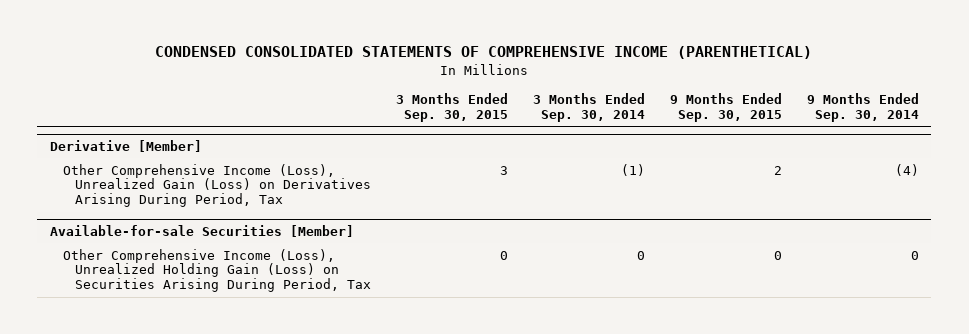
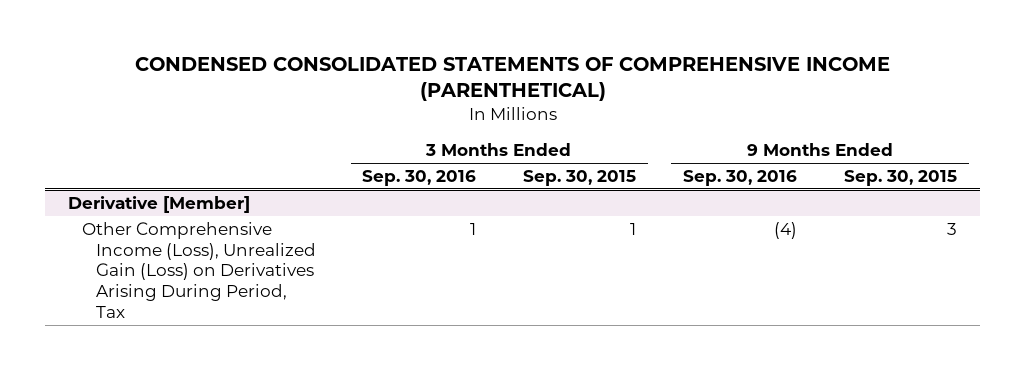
[533,93,646,122] 3 Months Ended Sep. 30, 2014 -> none
[806,93,919,122] 9 Months Ended Sep. 30, 2014 -> none
none -> [362,170,477,187] Sep. 30, 2016
none -> [683,170,798,187] Sep. 30, 2016
[49,225,354,238] Available-for-sale Securities [Member] -> none
[62,248,372,293] Other Comprehensive Income (Loss), Unrealized Holding Gain (Loss) on Securities Arising During Period, Tax -> none
[500,165,509,175] 3 -> [630,222,637,235] 1
[774,165,783,175] 2 -> [946,222,957,235] 3

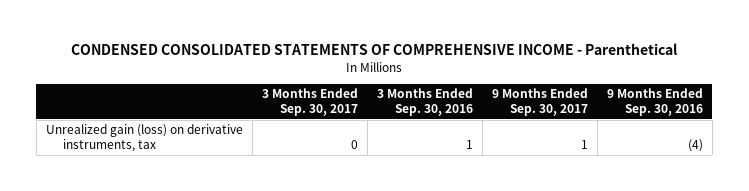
[134,57,890,102] CONDENSED CONSOLIDATED STATEMENTS OF COMPREHENSIVE INCOME (PARENTHETICAL) -> [71,43,679,56] CONDENSED CONSOLIDATED STATEMENTS OF COMPREHENSIVE INCOME - Parenthetical
[523,170,637,187] Sep. 30, 2015 -> none
[843,170,957,187] Sep. 30, 2015 -> none
none -> [261,88,358,117] 3 Months Ended Sep. 30, 2017
none -> [491,88,588,117] 9 Months Ended Sep. 30, 2017
[68,195,251,213] Derivative [Member] -> none
[81,221,316,319] Other Comprehensive Income (Loss), Unrealized Gain (Loss) on Derivatives Arising During Period, Tax -> [45,124,243,153] Unrealized gain (loss) on derivative instruments, tax

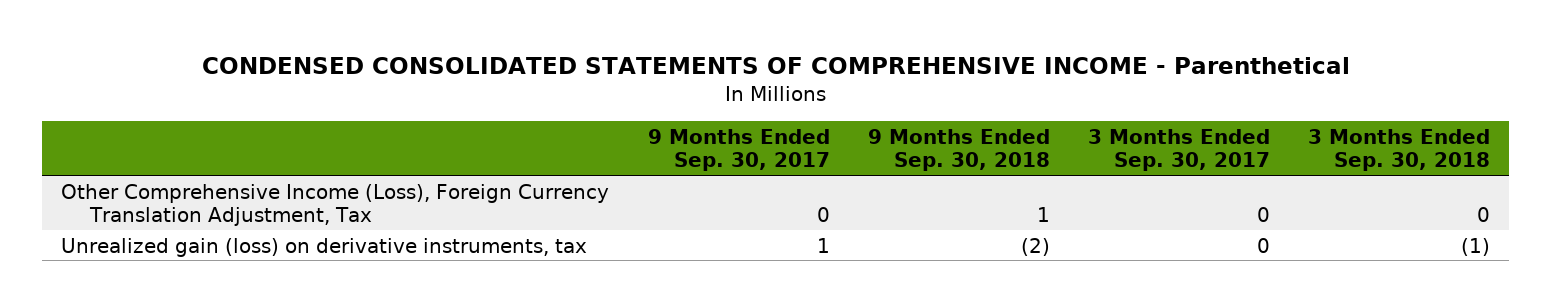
[376,88,473,117] 3 Months Ended Sep. 30, 2016 -> none
[606,88,703,117] 9 Months Ended Sep. 30, 2016 -> none
none -> [867,128,1050,172] 9 Months Ended Sep. 30, 2018
none -> [1308,128,1491,172] 3 Months Ended Sep. 30, 2018
none -> [61,183,610,227] Other Comprehensive Income (Loss), Foreign Currency Translation Adjustment, Tax

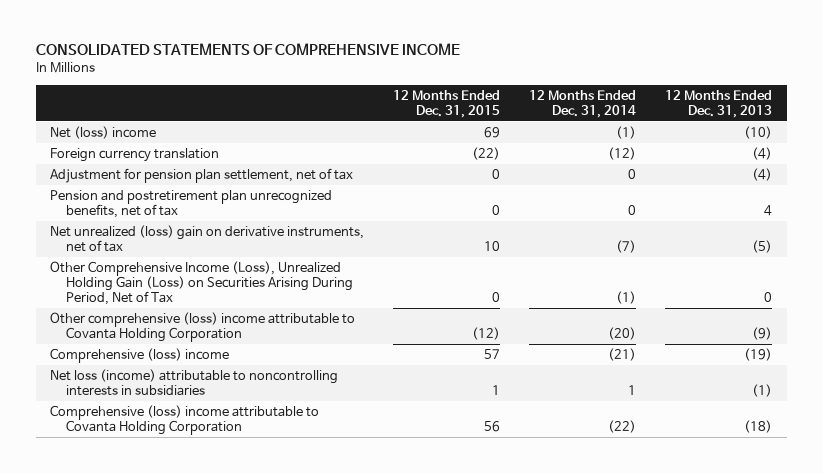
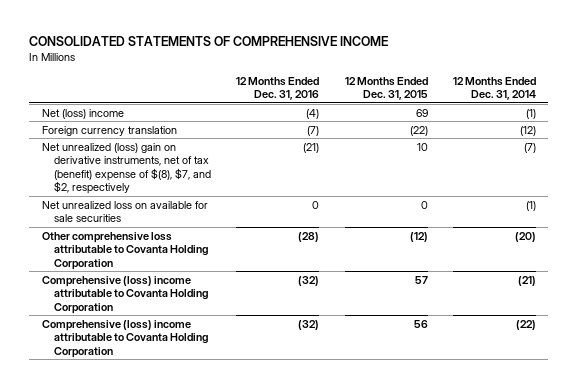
[665,89,773,119] 12 Months Ended Dec. 31, 2013 -> none
none -> [236,76,320,101] 12 Months Ended Dec. 31, 2016
[50,168,354,184] Adjustment for pension plan settlement, net of tax -> none
[50,190,333,219] Pension and postretirement plan unrecognized benefits, net of tax -> none
[50,369,339,397] Net loss (income) attributable to noncontrolling interests in subsidiaries -> none
[50,225,365,253] Net unrealized (loss) gain on derivative instruments, net of tax -> [41,142,211,194] Net unrealized (loss) gain on derivative instruments, net of tax (benefit) expense of $(8), $7, and $2, respectively
[50,261,354,306] Other Comprehensive Income (Loss), Unrealized Holding Gain (Loss) on Securities Arising During Period, Net of Tax -> [41,200,208,223] Net unrealized loss on available for sale securities
[50,312,356,343] Other comprehensive (loss) income attributable to Covanta Holding Corporation -> [41,231,208,270] Other comprehensive loss attributable to Covanta Holding Corporation
[50,348,230,364] Comprehensive (loss) income -> [41,275,208,314] Comprehensive (loss) income attributable to Covanta Holding Corporation

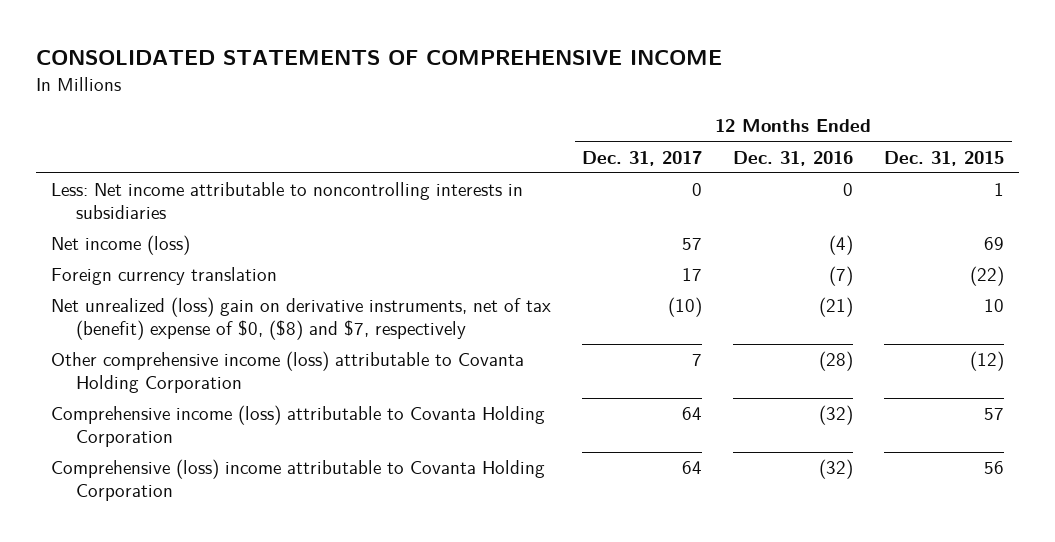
[452,76,536,101] 12 Months Ended Dec. 31, 2014 -> none
none -> [582,150,703,166] Dec. 31, 2017
none -> [51,182,524,220] Less: Net income attributable to noncontrolling interests in subsidiaries
[41,108,124,119] Net (loss) income -> [51,235,191,256] Net income (loss)
[41,200,208,223] Net unrealized loss on available for sale securities -> none
[41,142,211,194] Net unrealized (loss) gain on derivative instruments, net of tax (benefit) expense of $(8), $7, and $2, respectively -> [51,297,552,341] Net unrealized (loss) gain on derivative instruments, net of tax (benefit) expense of $0, ($8) and $7, respectively
[41,231,208,270] Other comprehensive loss attributable to Covanta Holding Corporation -> [51,351,525,394] Other comprehensive income (loss) attributable to Covanta Holding Corporation
[41,275,208,314] Comprehensive (loss) income attributable to Covanta Holding Corporation -> [51,405,546,448] Comprehensive income (loss) attributable to Covanta Holding Corporation

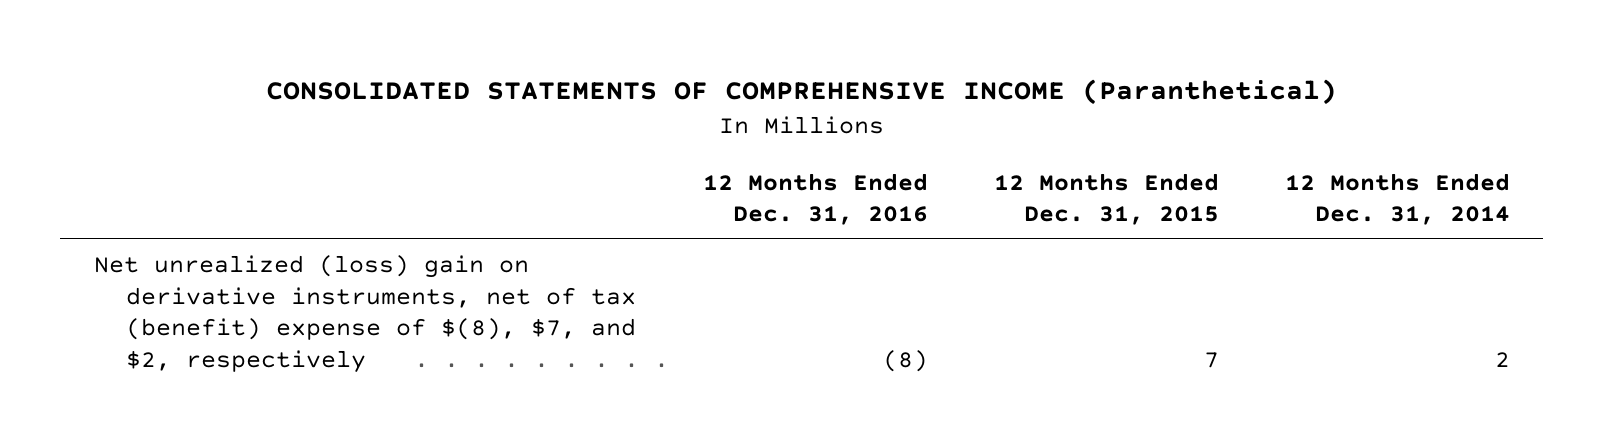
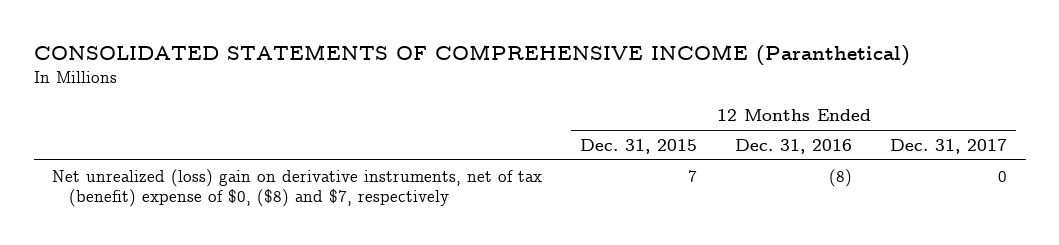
[1285,172,1511,226] 12 Months Ended Dec. 31, 2014 -> none
none -> [889,138,1007,154] Dec. 31, 2017
[93,255,637,373] Net unrealized (loss) gain on derivative instruments, net of tax (benefit) expense of $(8), $7, and $2, respectively -> [52,168,543,208] Net unrealized (loss) gain on derivative instruments, net of tax (benefit) expense of $0, ($8) and $7, respectively

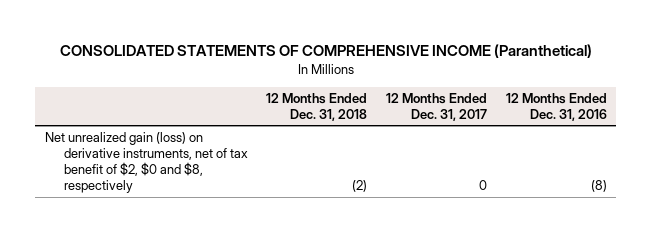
[580,138,698,154] Dec. 31, 2015 -> none
none -> [266,92,368,121] 12 Months Ended Dec. 31, 2018
[52,168,543,208] Net unrealized (loss) gain on derivative instruments, net of tax (benefit) expense of $0, ($8) and $7, respectively -> [44,132,248,194] Net unrealized gain (loss) on derivative instruments, net of tax benefit of $2, $0 and $8, respectively

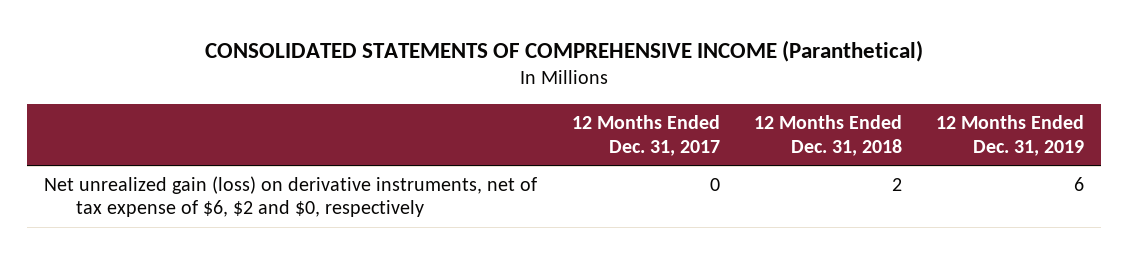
[505,92,607,121] 12 Months Ended Dec. 31, 2016 -> none
none -> [936,115,1085,156] 12 Months Ended Dec. 31, 2019
[44,132,248,194] Net unrealized gain (loss) on derivative instruments, net of tax benefit of $2, $0 and $8, respectively -> [44,176,538,218] Net unrealized gain (loss) on derivative instruments, net of tax expense of $6, $2 and $0, respectively
[352,180,368,193] (2) -> [891,178,902,192] 2

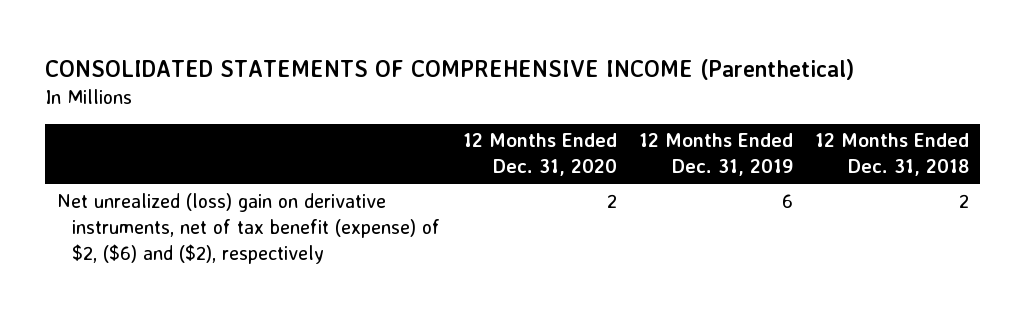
[205,39,924,62] CONSOLIDATED STATEMENTS OF COMPREHENSIVE INCOME (Paranthetical) -> [45,58,855,80] CONSOLIDATED STATEMENTS OF COMPREHENSIVE INCOME (Parenthetical)
[571,115,720,156] 12 Months Ended Dec. 31, 2017 -> none
none -> [462,133,617,177] 12 Months Ended Dec. 31, 2020
[44,176,538,218] Net unrealized gain (loss) on derivative instruments, net of tax expense of $6, $2 and $0, respectively -> [56,192,441,264] Net unrealized (loss) gain on derivative instruments, net of tax benefit (expense) of $2, ($6) and ($2), respectively

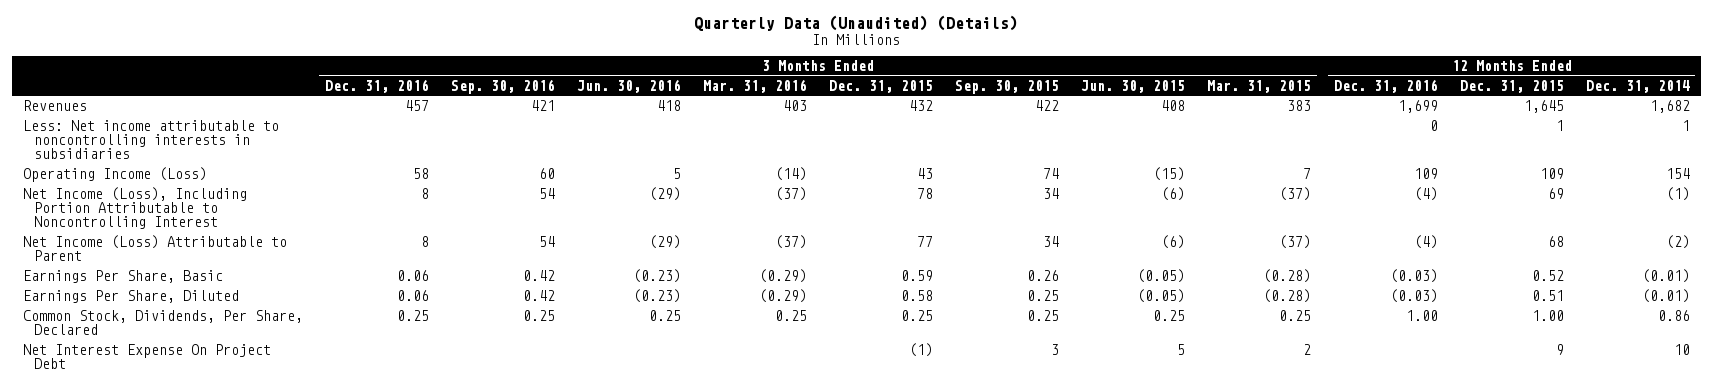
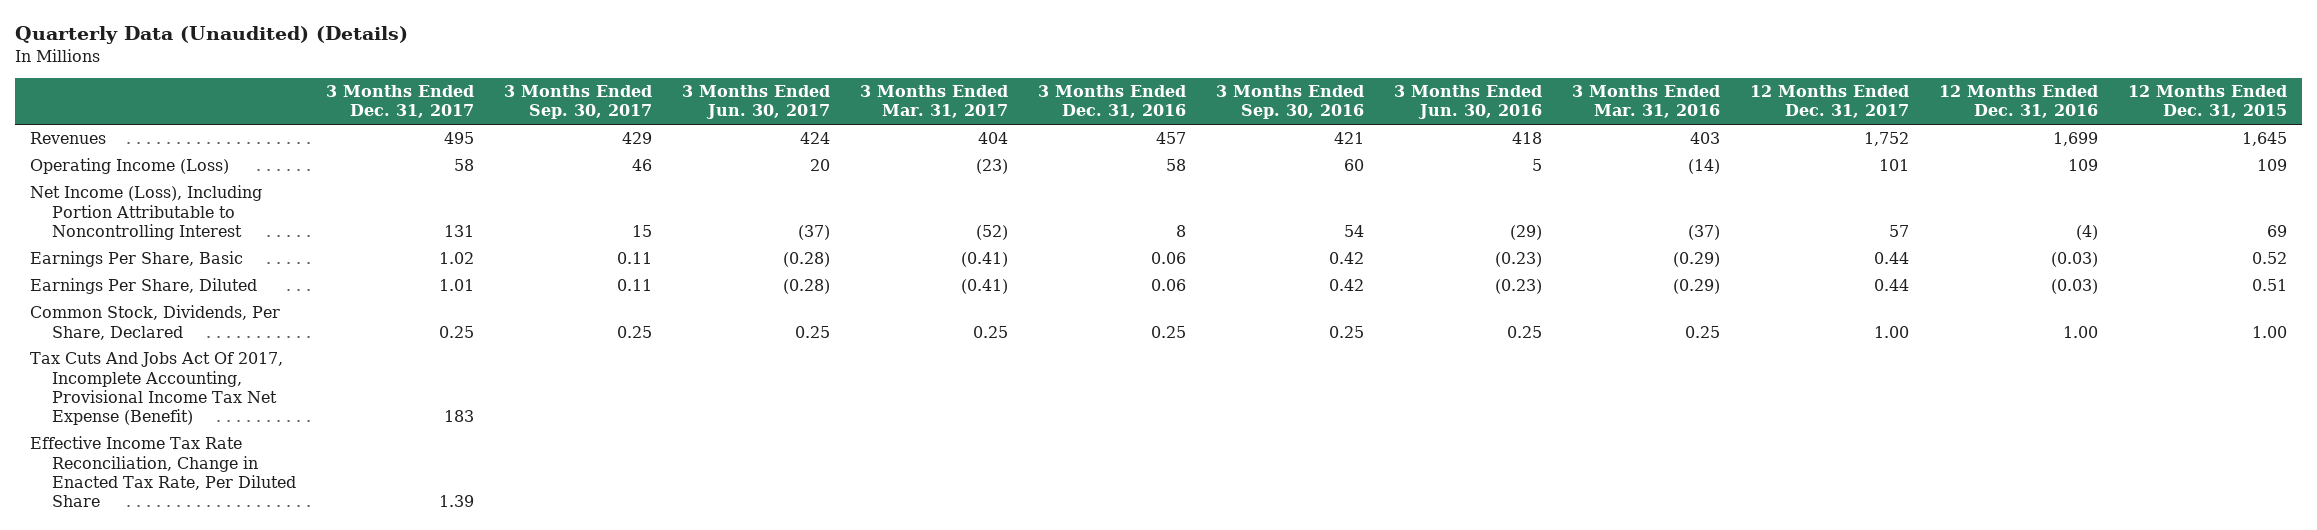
[829,79,934,93] Dec. 31, 2015 -> none
[955,79,1060,94] Sep. 30, 2015 -> none
[1081,79,1186,93] Jun. 30, 2015 -> none
[1207,79,1312,93] Mar. 31, 2015 -> none
[1585,79,1690,93] Dec. 31, 2014 -> none
none -> [326,85,475,119] 3 Months Ended Dec. 31, 2017
none -> [504,85,653,120] 3 Months Ended Sep. 30, 2017
none -> [682,85,831,120] 3 Months Ended Jun. 30, 2017
none -> [860,85,1009,119] 3 Months Ended Mar. 31, 2017
none -> [1749,85,1909,119] 12 Months Ended Dec. 31, 2017
[22,120,279,160] Less: Net income attributable to noncontrolling interests in subsidiaries -> none
[22,235,287,262] Net Income (Loss) Attributable to Parent -> none
[22,344,271,370] Net Interest Expense On Project Debt -> none
none -> [29,352,283,425] Tax Cuts And Jobs Act Of 2017, Incomplete Accounting, Provisional Income Tax Net Expense (Benefit)
none -> [29,436,297,507] Effective Income Tax Rate Reconciliation, Change in Enacted Tax Rate, Per Diluted Share

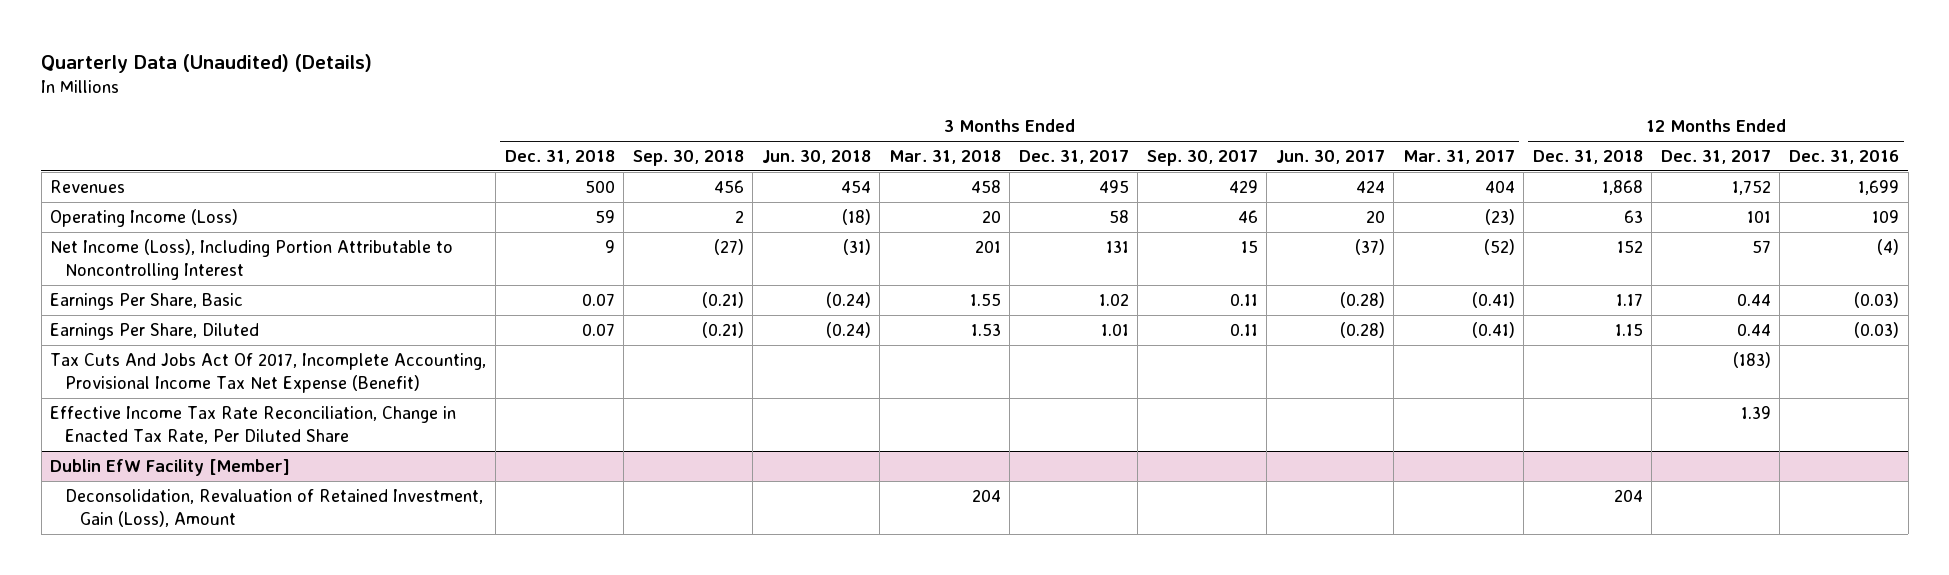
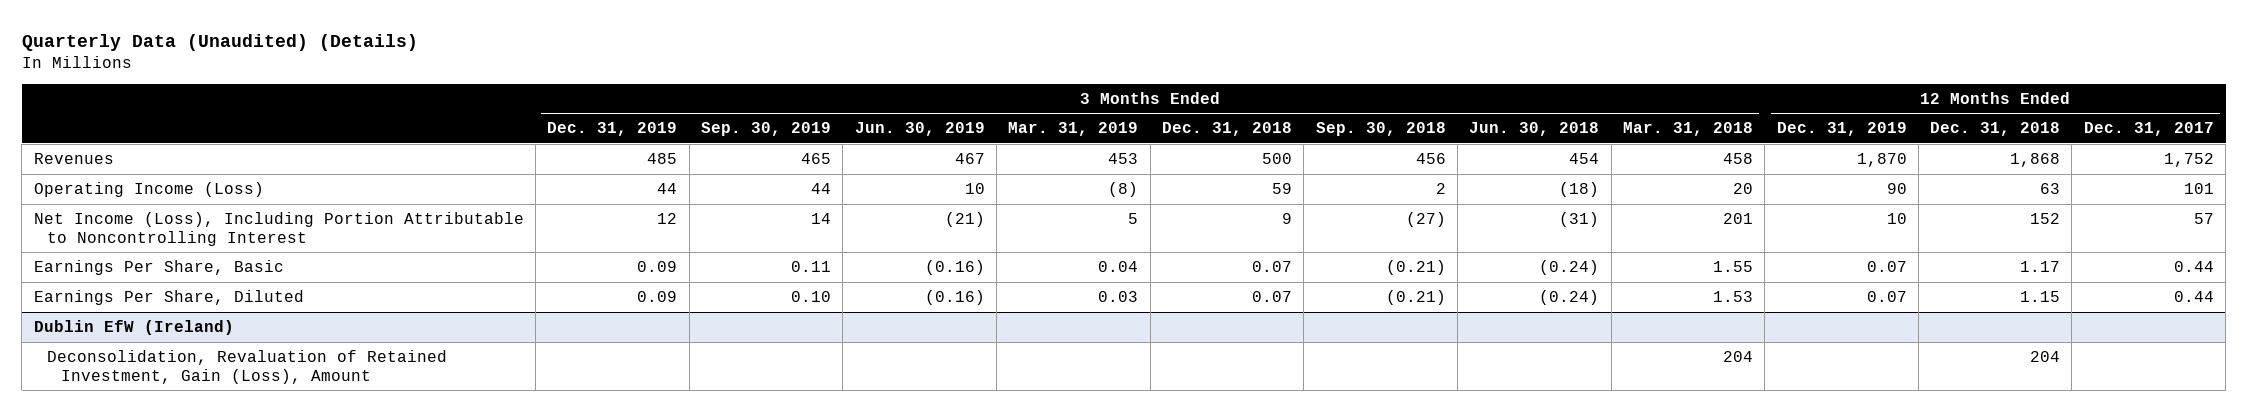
[1018,150,1129,165] Dec. 31, 2017 -> none
[1146,150,1258,167] Sep. 30, 2017 -> none
[1275,150,1385,165] Jun. 30, 2017 -> none
[1402,150,1515,165] Mar. 31, 2017 -> none
[1788,150,1899,165] Dec. 31, 2016 -> none
none -> [547,122,678,137] Dec. 31, 2019
none -> [701,122,832,137] Sep. 30, 2019
none -> [854,122,985,137] Jun. 30, 2019
none -> [1008,122,1139,137] Mar. 31, 2019
none -> [1776,122,1907,137] Dec. 31, 2019
[50,352,487,393] Tax Cuts And Jobs Act Of 2017, Incomplete Accounting, Provisional Income Tax Net Expense (Benefit) -> none
[50,405,457,444] Effective Income Tax Rate Reconciliation, Change in Enacted Tax Rate, Per Diluted Share -> none
[50,458,291,476] Dublin EfW Facility [Member] -> [33,320,234,336] Dublin EfW (Ireland)

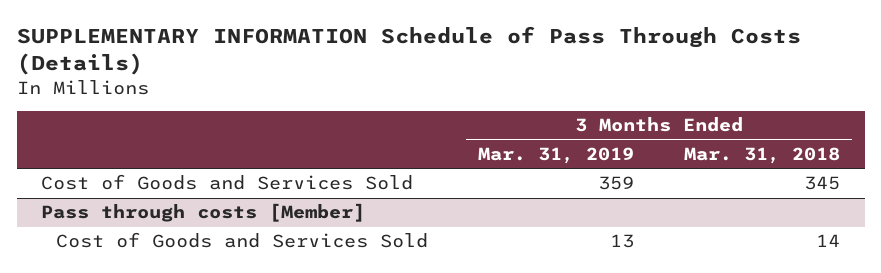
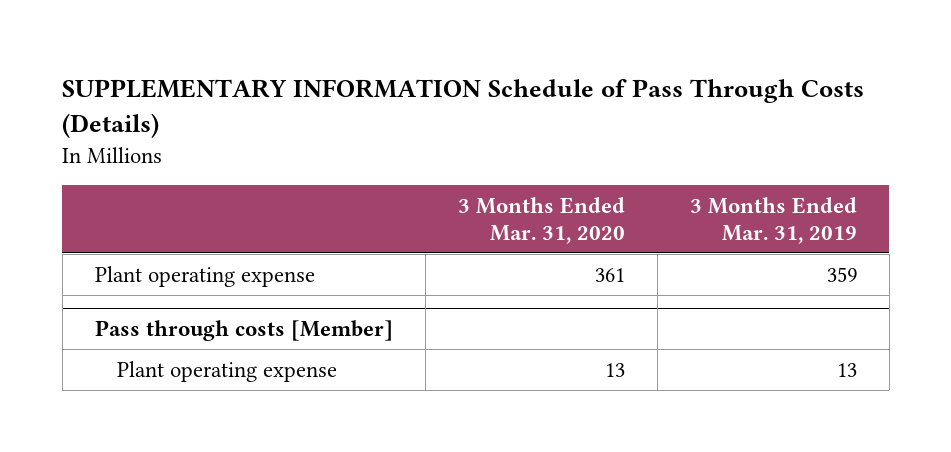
[683,147,840,165] Mar. 31, 2018 -> none
none -> [457,196,625,245] 3 Months Ended Mar. 31, 2020
[41,174,414,191] Cost of Goods and Services Sold -> [94,265,315,287] Plant operating expense
[56,232,429,249] Cost of Goods and Services Sold -> [117,360,338,382] Plant operating expense

